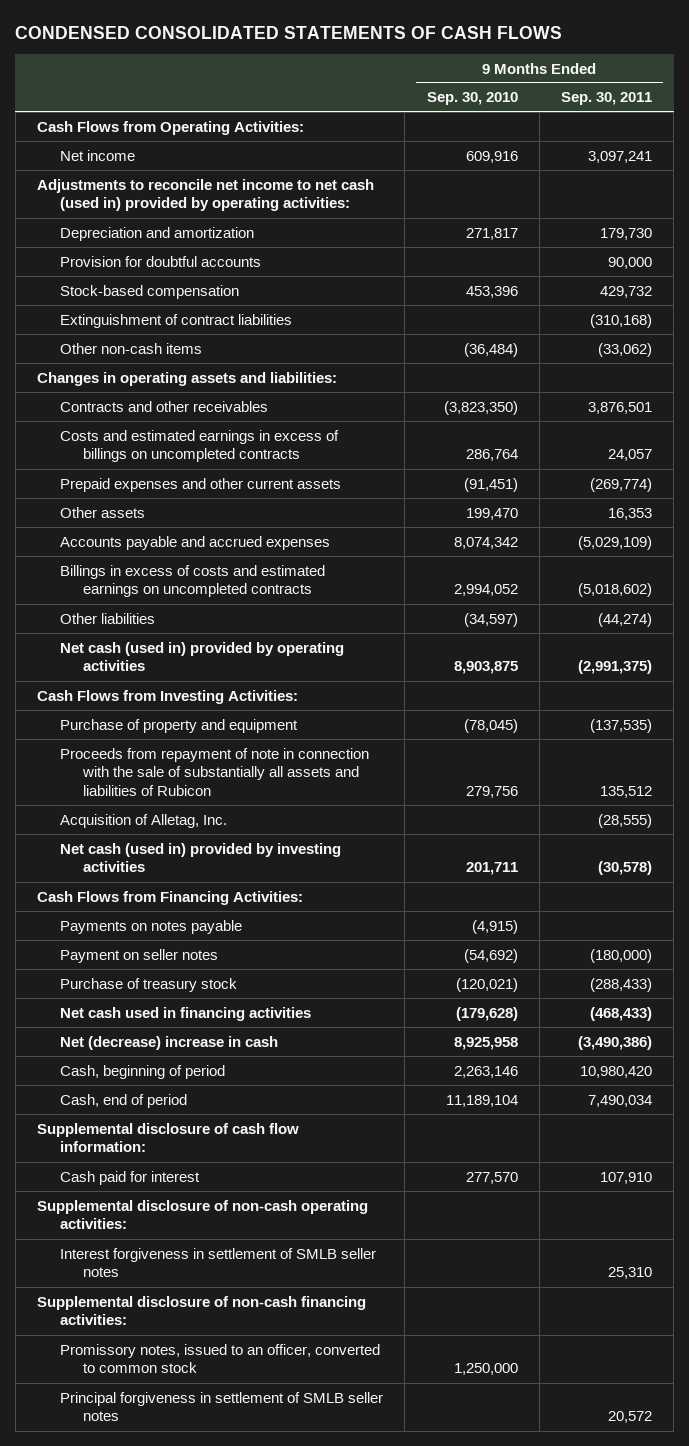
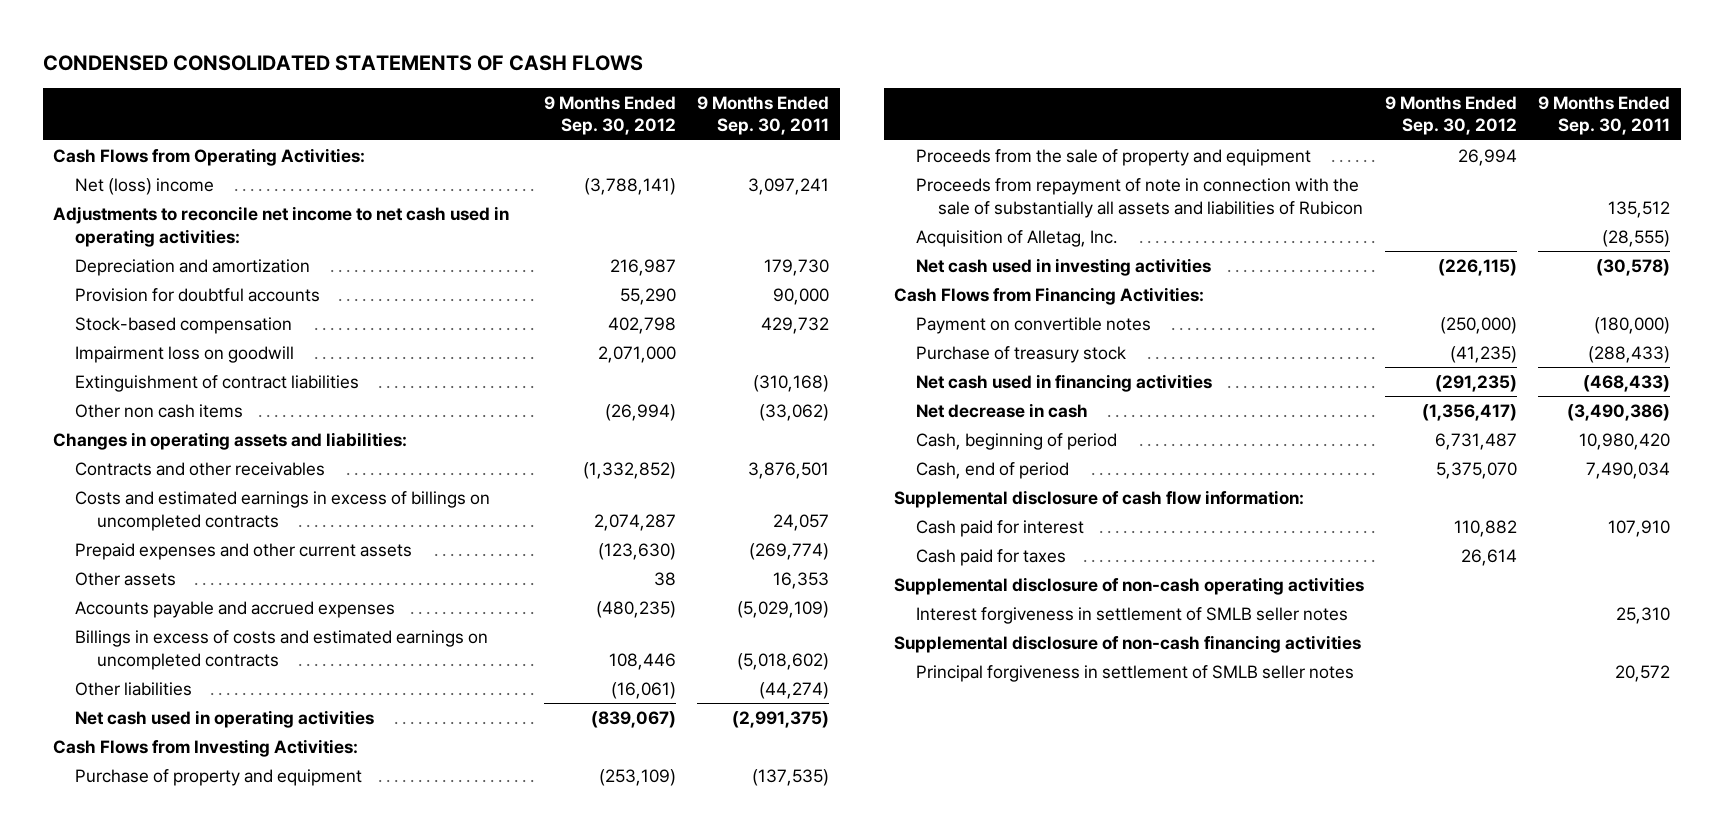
[426,92,518,106] Sep. 30, 2010 -> none
none -> [544,95,677,136] 9 Months Ended Sep. 30, 2012
[60,149,136,161] Net income -> [74,177,214,195] Net (loss) income
[36,178,374,212] Adjustments to reconcile net income to net cash (used in) provided by operating activities: -> [53,205,510,247] Adjustments to reconcile net income to net cash used in operating activities:
none -> [74,345,294,363] Impairment loss on goodwill
[60,342,203,354] Other non-cash items -> [74,403,243,418] Other non cash items
[60,641,345,672] Net cash (used in) provided by operating activities -> [74,709,374,728] Net cash used in operating activities
none -> [916,148,1312,166] Proceeds from the sale of property and equipment
[60,842,342,873] Net cash (used in) provided by investing activities -> [916,257,1212,276] Net cash used in investing activities
[60,919,243,934] Payments on notes payable -> none
[60,948,219,963] Payment on seller notes -> [916,316,1152,334] Payment on convertible notes
[60,1035,279,1050] Net (decrease) increase in cash -> [916,402,1089,418] Net decrease in cash
none -> [916,548,1067,566] Cash paid for taxes
[36,1199,368,1230] Supplemental disclosure of non-cash operating activities: -> [894,576,1365,595] Supplemental disclosure of non-cash operating activities
[60,1343,381,1374] Promissory notes, issued to an officer, converted to common stock -> none
[36,1295,366,1326] Supplemental disclosure of non-cash financing activities: -> [894,634,1362,653] Supplemental disclosure of non-cash financing activities

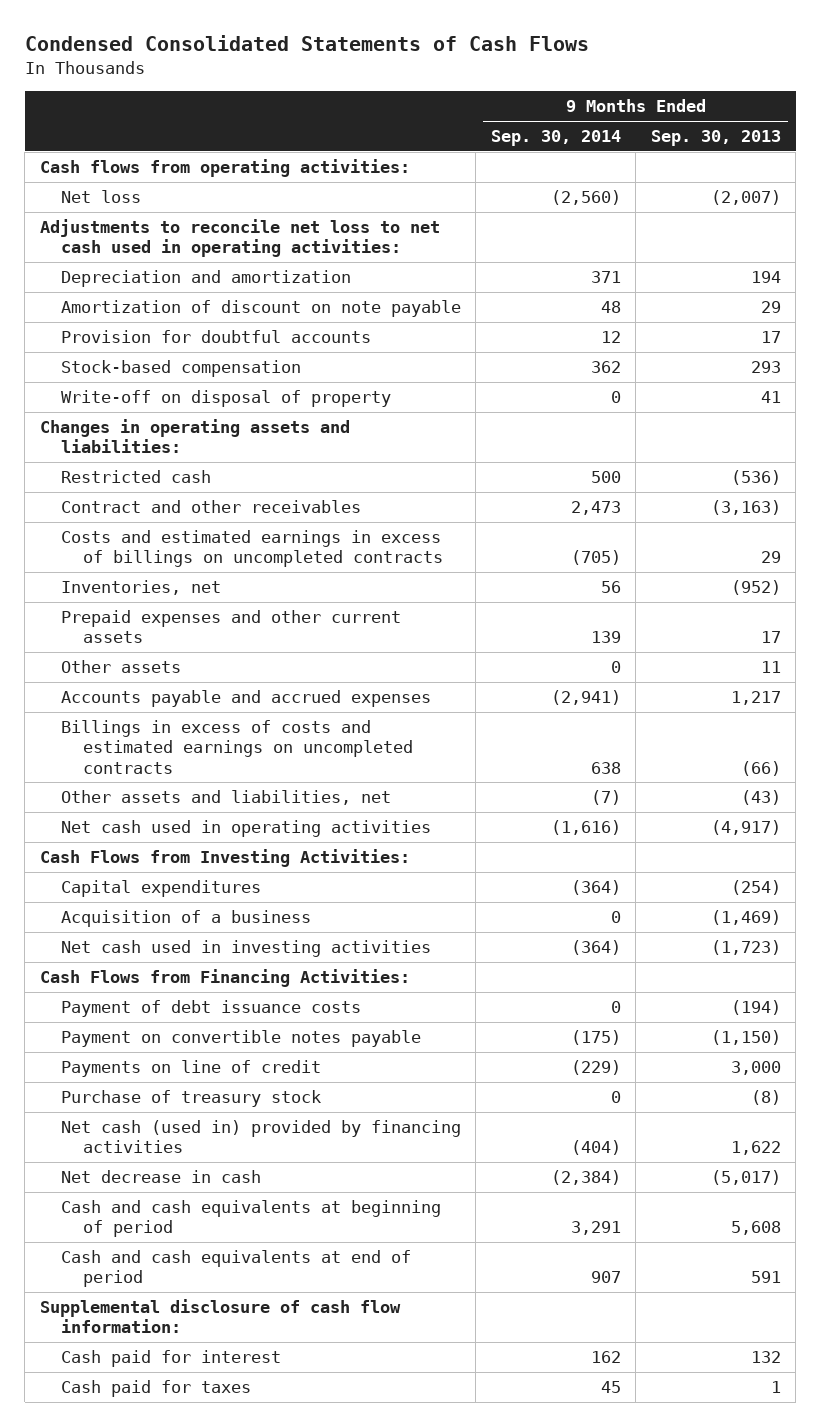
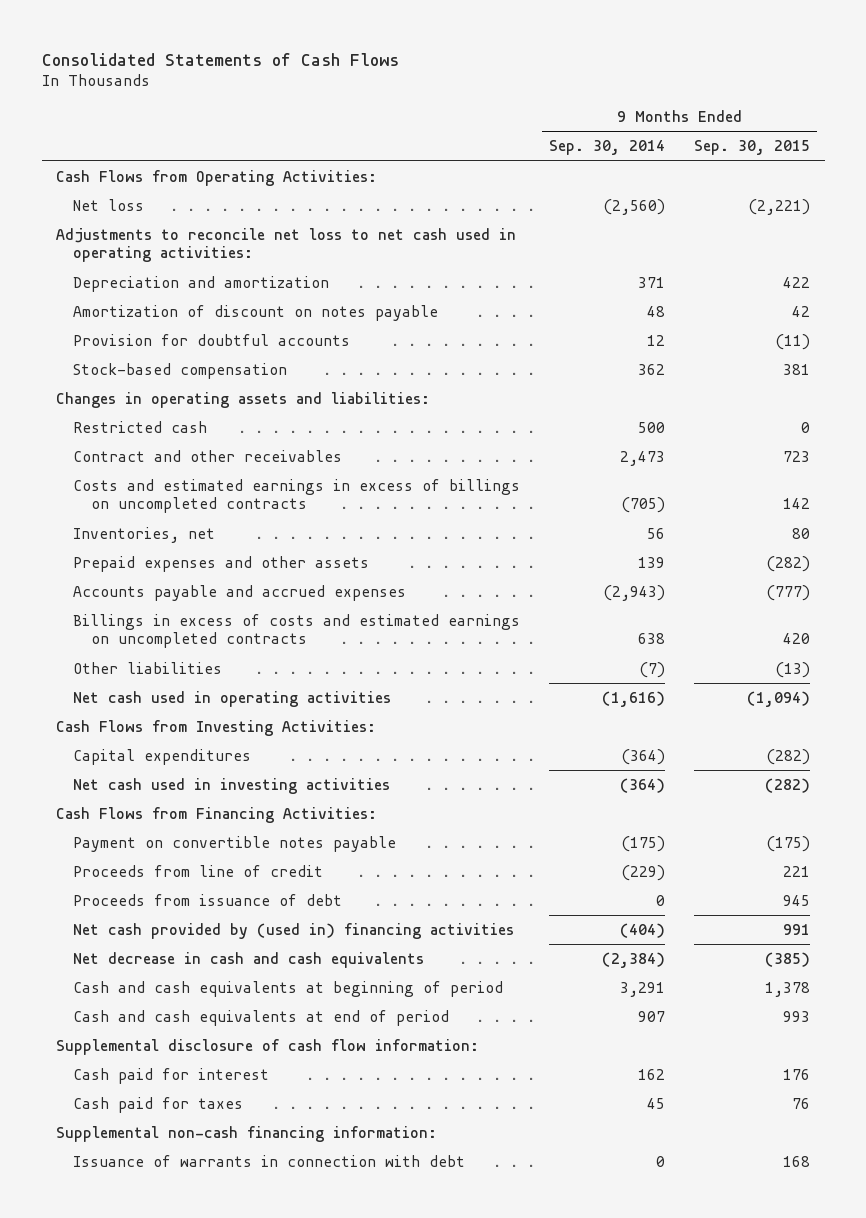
[24,35,589,52] Condensed Consolidated Statements of Cash Flows -> [41,52,399,66] Consolidated Statements of Cash Flows
[650,130,781,147] Sep. 30, 2013 -> none
none -> [694,140,811,156] Sep. 30, 2015
[39,159,410,178] Cash flows from operating activities: -> [56,170,378,187] Cash Flows from Operating Activities:
[61,300,462,318] Amortization of discount on note payable -> [73,305,439,322] Amortization of discount on notes payable
[61,390,392,408] Write-off on disposal of property -> none
[61,660,182,674] Other assets -> none
[61,610,402,644] Prepaid expenses and other current assets -> [73,556,370,573] Prepaid expenses and other assets
[550,690,621,706] (2,941) -> [603,585,666,602] (2,943)
[61,790,392,806] Other assets and liabilities, net -> [73,662,223,675] Other liabilities
[61,910,312,928] Acquisition of a business -> none
[61,1000,362,1018] Payment of debt issuance costs -> none
[61,1090,322,1108] Purchase of treasury stock -> none
[61,1060,322,1078] Payments on line of credit -> [73,865,324,878] Proceeds from line of credit
none -> [73,894,343,907] Proceeds from issuance of debt
[61,1120,462,1154] Net cash (used in) provided by financing activities -> [73,923,515,940] Net cash provided by (used in) financing activities
[61,1170,262,1184] Net decrease in cash -> [73,952,425,969] Net decrease in cash and cash equivalents
none -> [56,1126,438,1143] Supplemental non-cash financing information:
none -> [73,1155,466,1168] Issuance of warrants in connection with debt

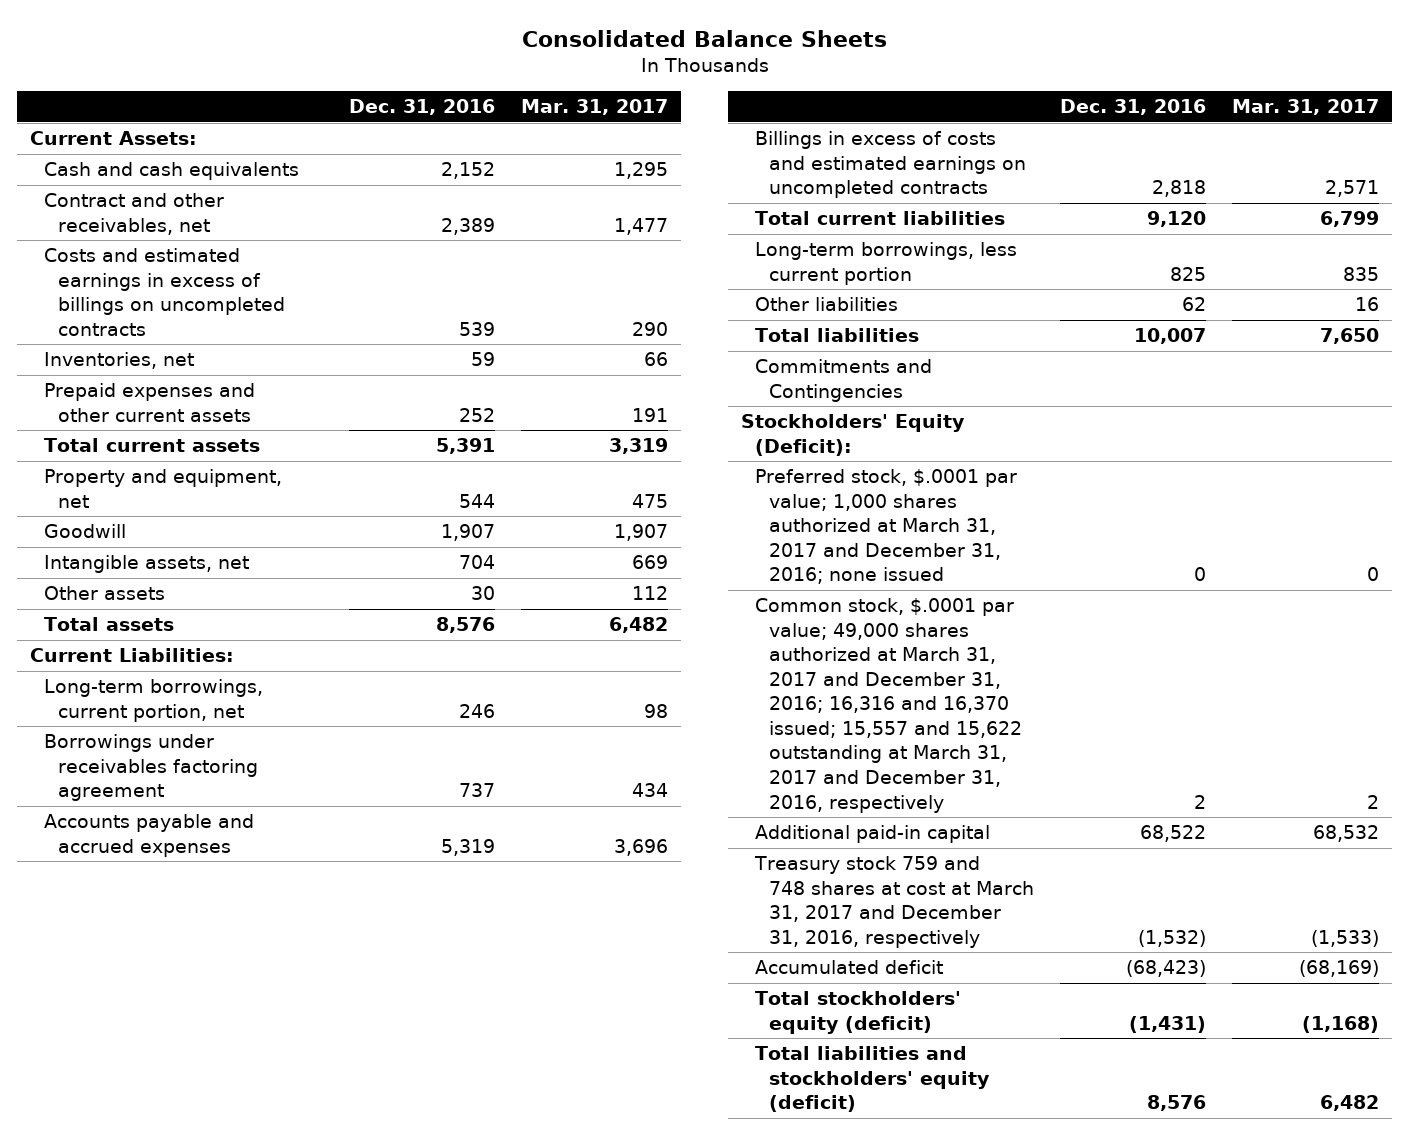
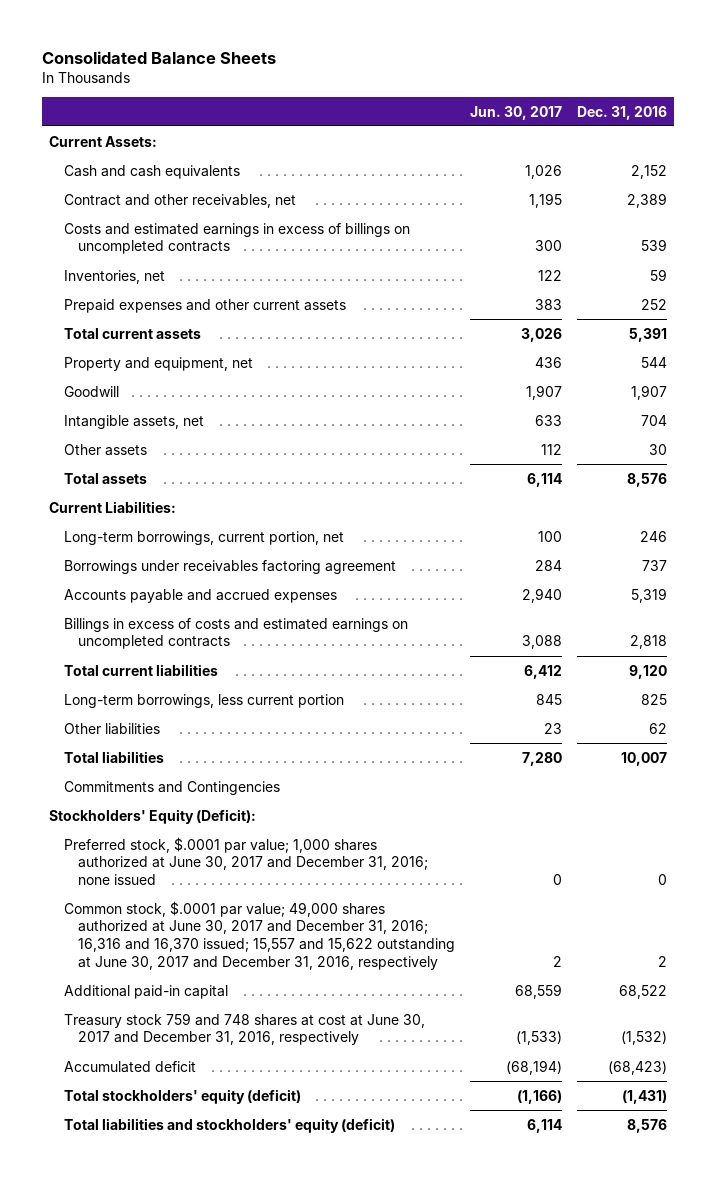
[521,99,669,116] Mar. 31, 2017 -> none
none -> [470,105,563,120] Jun. 30, 2017
[755,469,1018,585] Preferred stock, $.0001 par value; 1,000 shares authorized at March 31, 2017 and December 31, 2016; none issued -> [63,836,429,886] Preferred stock, $.0001 par value; 1,000 shares authorized at June 30, 2017 and December 31, 2016; none issued
[755,598,1022,813] Common stock, $.0001 par value; 49,000 shares authorized at March 31, 2017 and December 31, 2016; 16,316 and 16,370 issued; 15,557 and 15,622 outstanding at March 31, 2017 and December 31, 2016, respectively -> [63,900,456,971] Common stock, $.0001 par value; 49,000 shares authorized at June 30, 2017 and December 31, 2016; 16,316 and 16,370 issued; 15,557 and 15,622 outstanding at June 30, 2017 and December 31, 2016, respectively
[754,856,1034,948] Treasury stock 759 and 748 shares at cost at March 31, 2017 and December 31, 2016, respectively -> [63,1012,425,1046] Treasury stock 759 and 748 shares at cost at June 30, 2017 and December 31, 2016, respectively

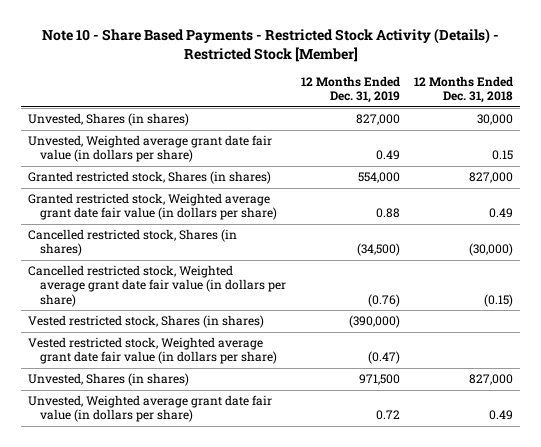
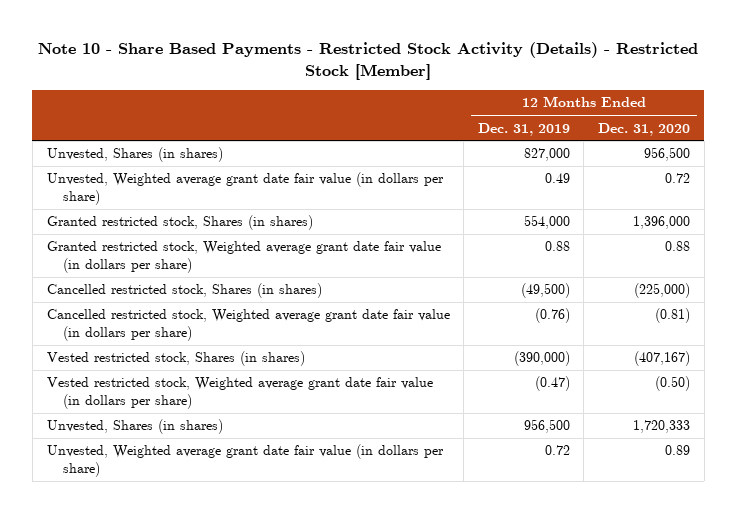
[414,76,514,104] 12 Months Ended Dec. 31, 2018 -> none
none -> [597,122,690,136] Dec. 31, 2020
[356,243,400,257] (34,500) -> [520,283,570,299] (49,500)
[358,374,400,386] 971,500 -> [523,419,570,434] 956,500

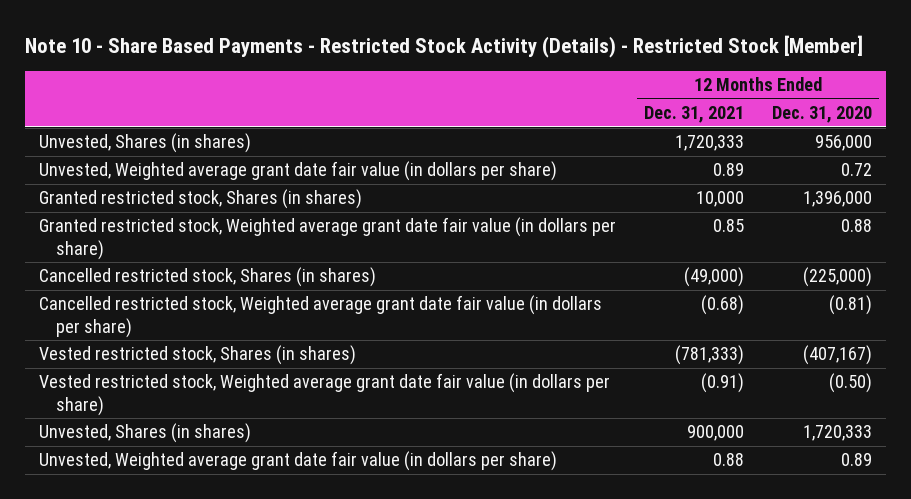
[477,122,570,136] Dec. 31, 2019 -> none
none -> [643,106,744,124] Dec. 31, 2021
[643,147,690,162] 956,500 -> [814,135,872,152] 956,000

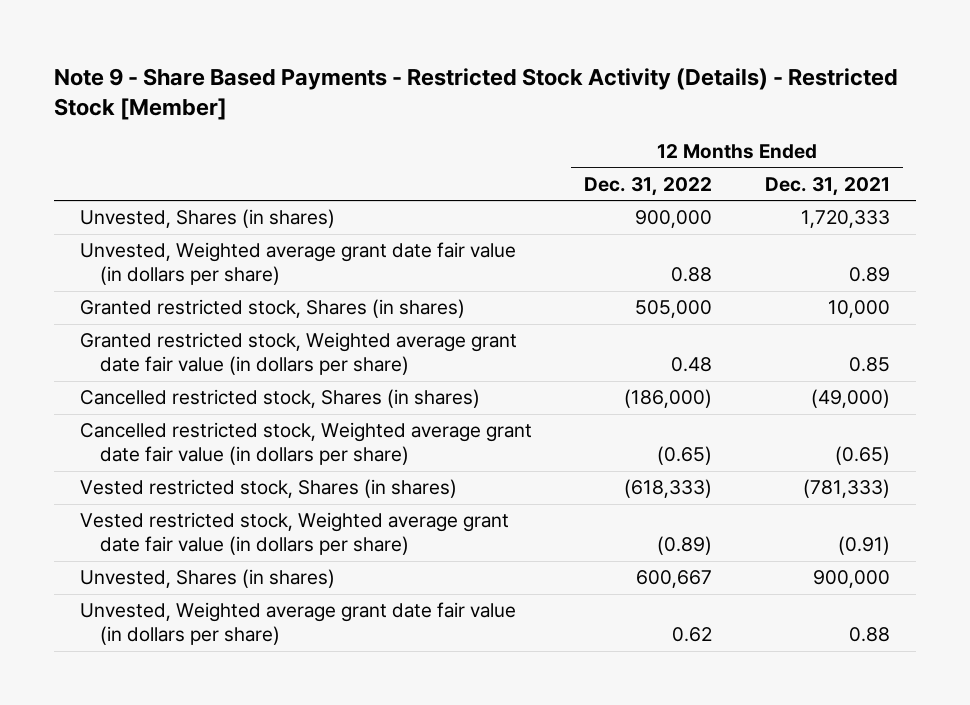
[25,35,864,59] Note 10 - Share Based Payments - Restricted Stock Activity (Details) - Restricted Stock [Member] -> [54,67,899,121] Note 9 - Share Based Payments - Restricted Stock Activity (Details) - Restricted Stock [Member]
[771,106,872,124] Dec. 31, 2020 -> none
none -> [584,176,713,196] Dec. 31, 2022
[700,295,744,316] (0.68) -> [834,446,890,466] (0.65)

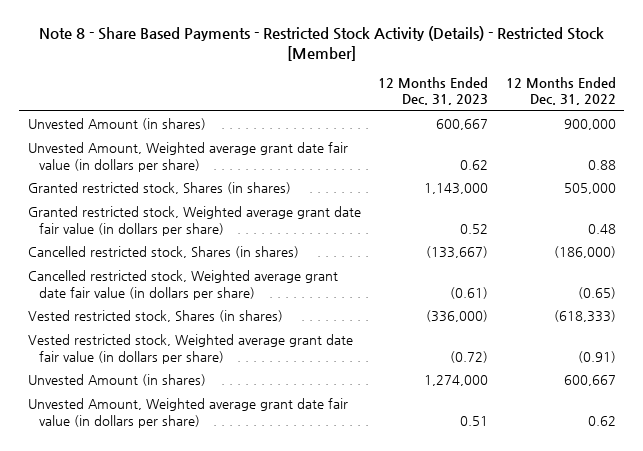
[54,67,899,121] Note 9 - Share Based Payments - Restricted Stock Activity (Details) - Restricted Stock [Member] -> [38,26,604,61] Note 8 - Share Based Payments - Restricted Stock Activity (Details) - Restricted Stock [Member]
[764,176,890,196] Dec. 31, 2021 -> none
none -> [378,76,489,105] 12 Months Ended Dec. 31, 2023
[80,209,336,229] Unvested, Shares (in shares) -> [27,118,206,131] Unvested Amount (in shares)
[80,242,517,286] Unvested, Weighted average grant date fair value (in dollars per share) -> [27,142,348,172] Unvested Amount, Weighted average grant date fair value (in dollars per share)
[657,536,713,556] (0.89) -> [577,350,616,363] (0.91)
[80,569,336,589] Unvested, Shares (in shares) -> [27,374,206,387] Unvested Amount (in shares)
[80,602,517,646] Unvested, Weighted average grant date fair value (in dollars per share) -> [27,398,348,428] Unvested Amount, Weighted average grant date fair value (in dollars per share)

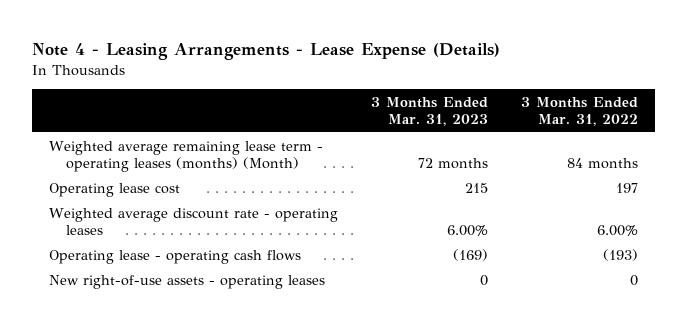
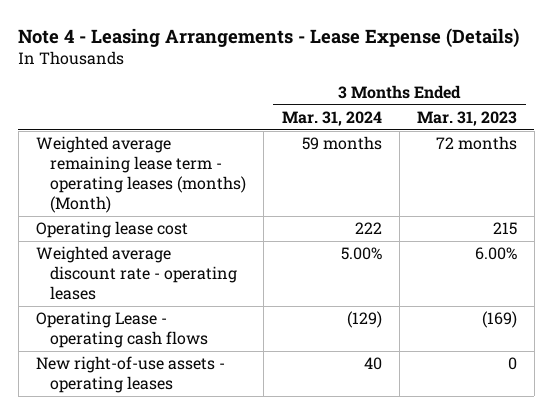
[521,97,639,126] 3 Months Ended Mar. 31, 2022 -> none
none -> [281,110,382,126] Mar. 31, 2024
[48,249,301,264] Operating lease - operating cash flows -> [35,311,209,349] Operating Lease - operating cash flows

